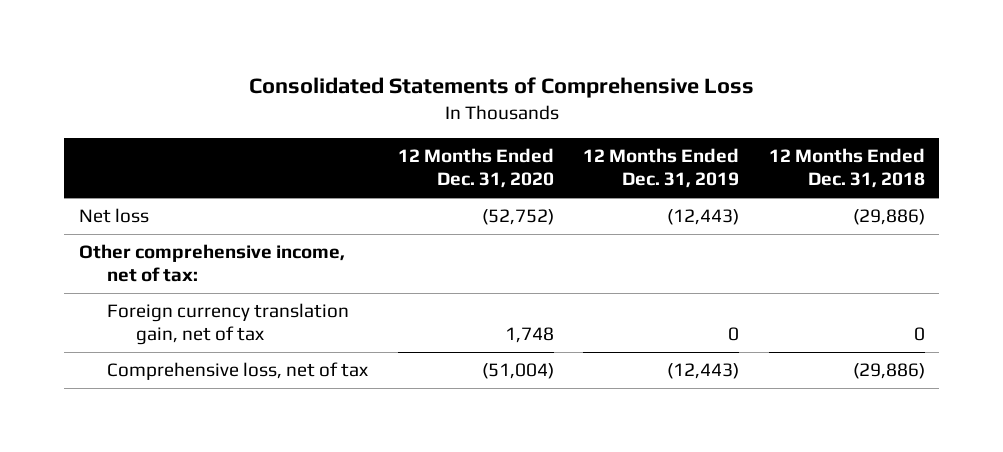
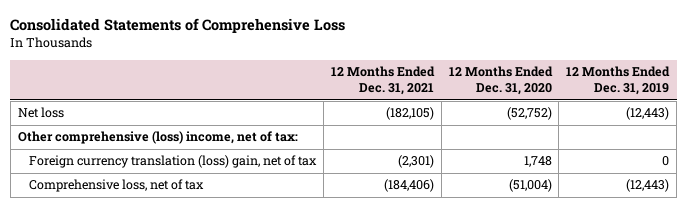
[768,148,925,189] 12 Months Ended Dec. 31, 2018 -> none
none -> [330,66,435,96] 12 Months Ended Dec. 31, 2021
[78,244,345,283] Other comprehensive income, net of tax: -> [17,131,298,145] Other comprehensive (loss) income, net of tax:
[107,303,350,346] Foreign currency translation gain, net of tax -> [28,155,317,169] Foreign currency translation (loss) gain, net of tax

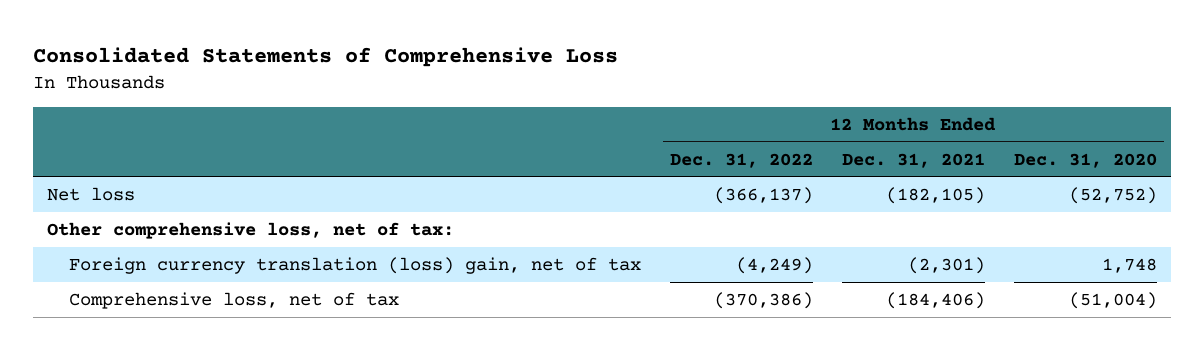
[566,66,671,96] 12 Months Ended Dec. 31, 2019 -> none
none -> [669,152,813,168] Dec. 31, 2022
[17,131,298,145] Other comprehensive (loss) income, net of tax: -> [46,221,454,239] Other comprehensive loss, net of tax:

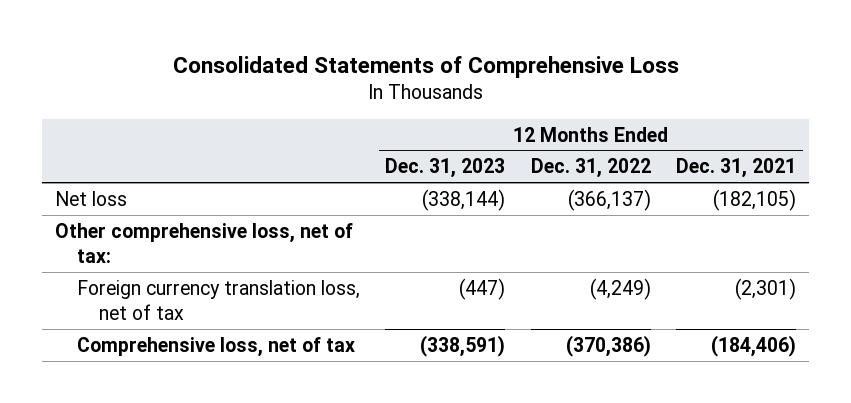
[1013,152,1157,168] Dec. 31, 2020 -> none
none -> [385,158,506,179] Dec. 31, 2023
[68,256,641,274] Foreign currency translation (loss) gain, net of tax -> [76,279,360,321] Foreign currency translation loss, net of tax

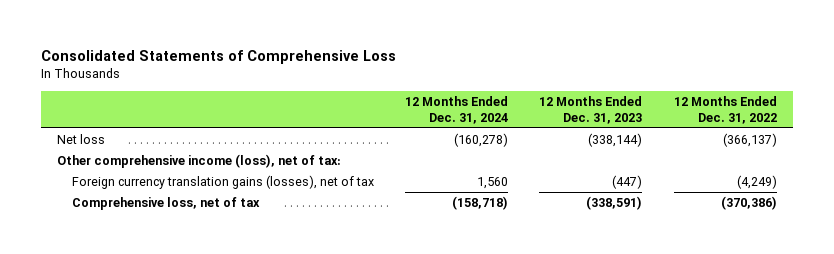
[676,158,797,179] Dec. 31, 2021 -> none
none -> [405,95,509,124] 12 Months Ended Dec. 31, 2024
[54,222,353,264] Other comprehensive loss, net of tax: -> [57,153,342,168] Other comprehensive income (loss), net of tax:
[76,279,360,321] Foreign currency translation loss, net of tax -> [71,174,374,189] Foreign currency translation gains (losses), net of tax

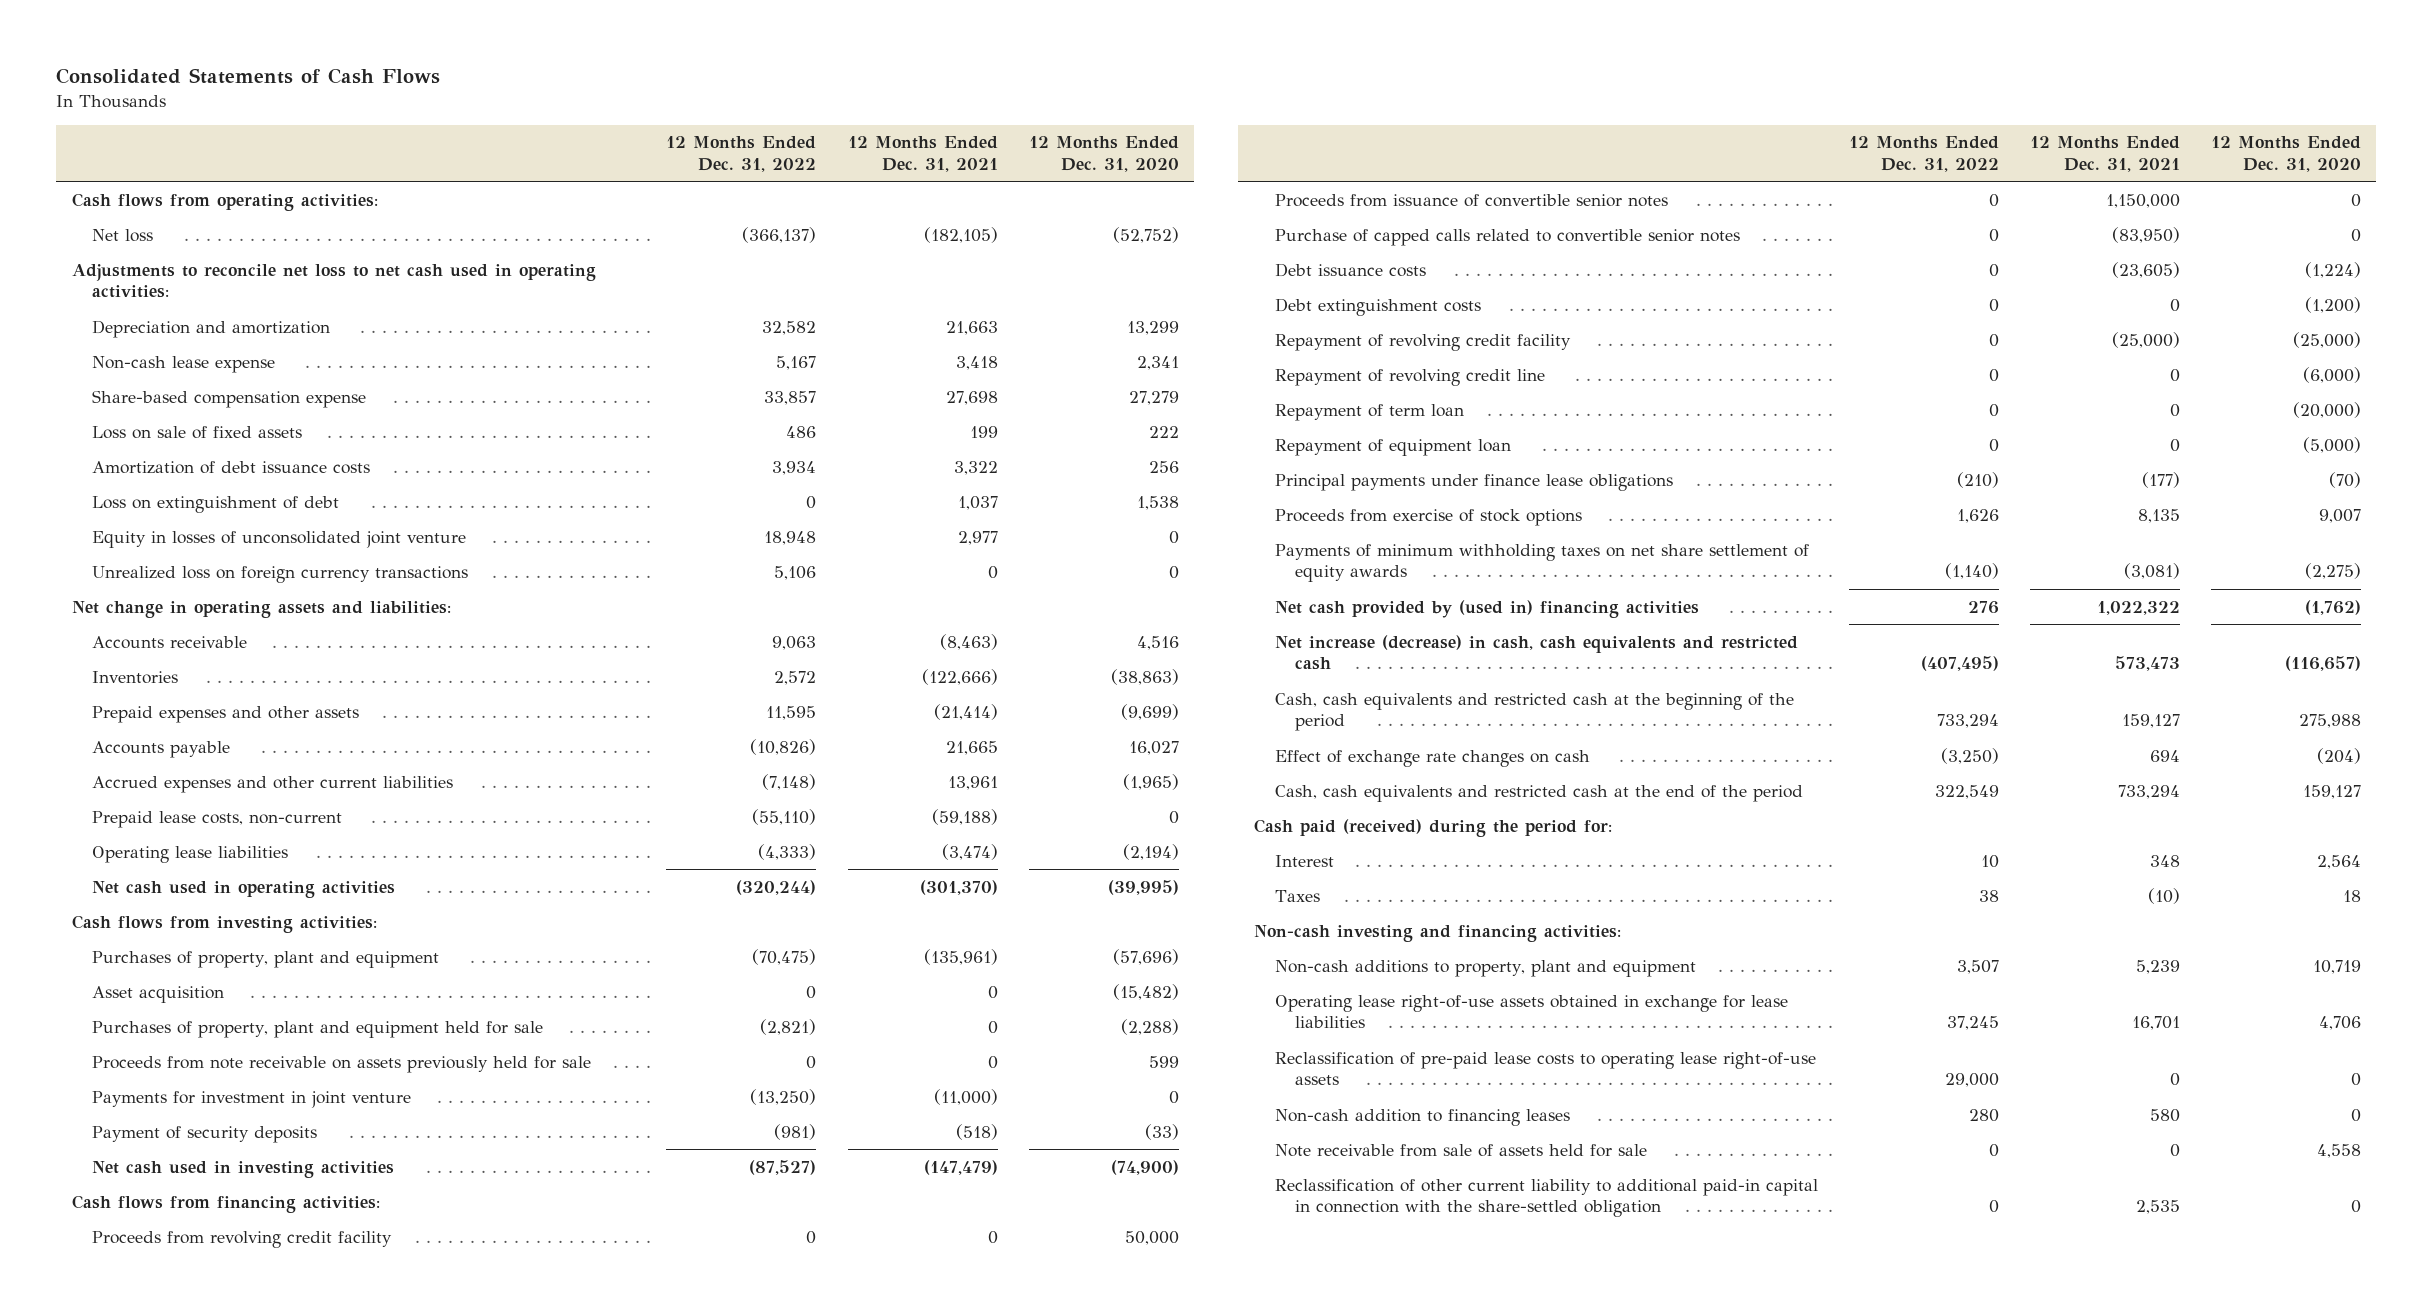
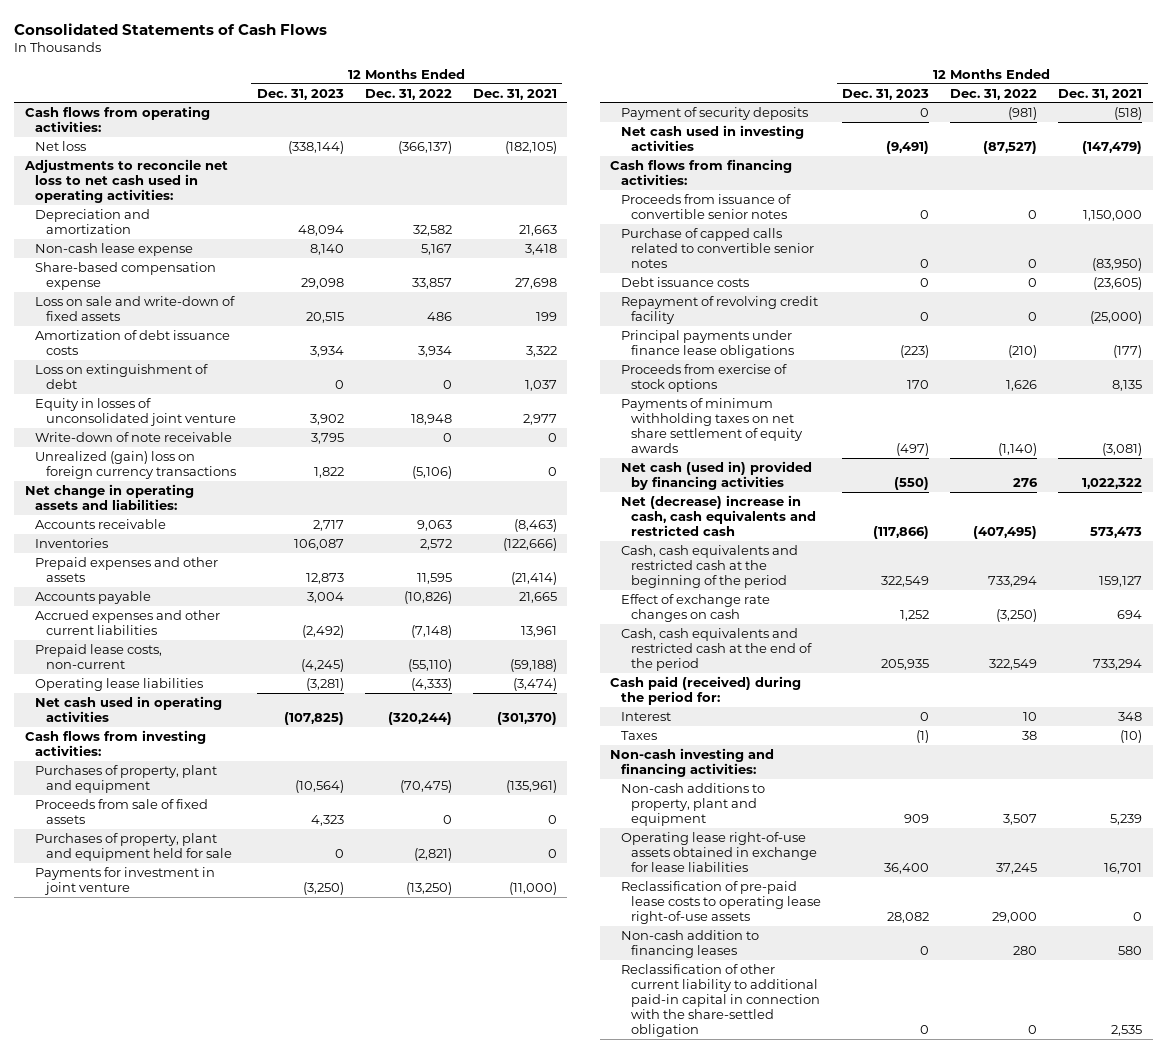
[1028,136,1179,172] 12 Months Ended Dec. 31, 2020 -> none
none -> [256,88,344,100] Dec. 31, 2023
[92,425,303,439] Loss on sale of fixed assets -> [35,295,236,321] Loss on sale and write-down of fixed assets
none -> [35,431,233,442] Write-down of note receivable
[92,565,469,583] Unrealized loss on foreign currency transactions -> [35,450,236,479] Unrealized (gain) loss on foreign currency transactions
[774,565,817,580] 5,106 -> [411,465,452,479] (5,106)
[92,985,225,1003] Asset acquisition -> none
none -> [35,798,209,824] Proceeds from sale of fixed assets
[92,1055,592,1073] Proceeds from note receivable on assets previously held for sale -> none
[92,1230,393,1248] Proceeds from revolving credit facility -> none
[1274,297,1481,316] Debt extinguishment costs -> none
[1274,368,1545,386] Repayment of revolving credit line -> none
[1274,403,1464,421] Repayment of term loan -> none
[1274,438,1511,456] Repayment of equipment loan -> none
[1274,599,1699,618] Net cash provided by (used in) financing activities -> [620,460,812,490] Net cash (used in) provided by financing activities
[1274,634,1798,671] Net increase (decrease) in cash, cash equivalents and restricted cash -> [620,494,816,536] Net (decrease) increase in cash, cash equivalents and restricted cash
[1274,1143,1647,1157] Note receivable from sale of assets held for sale -> none

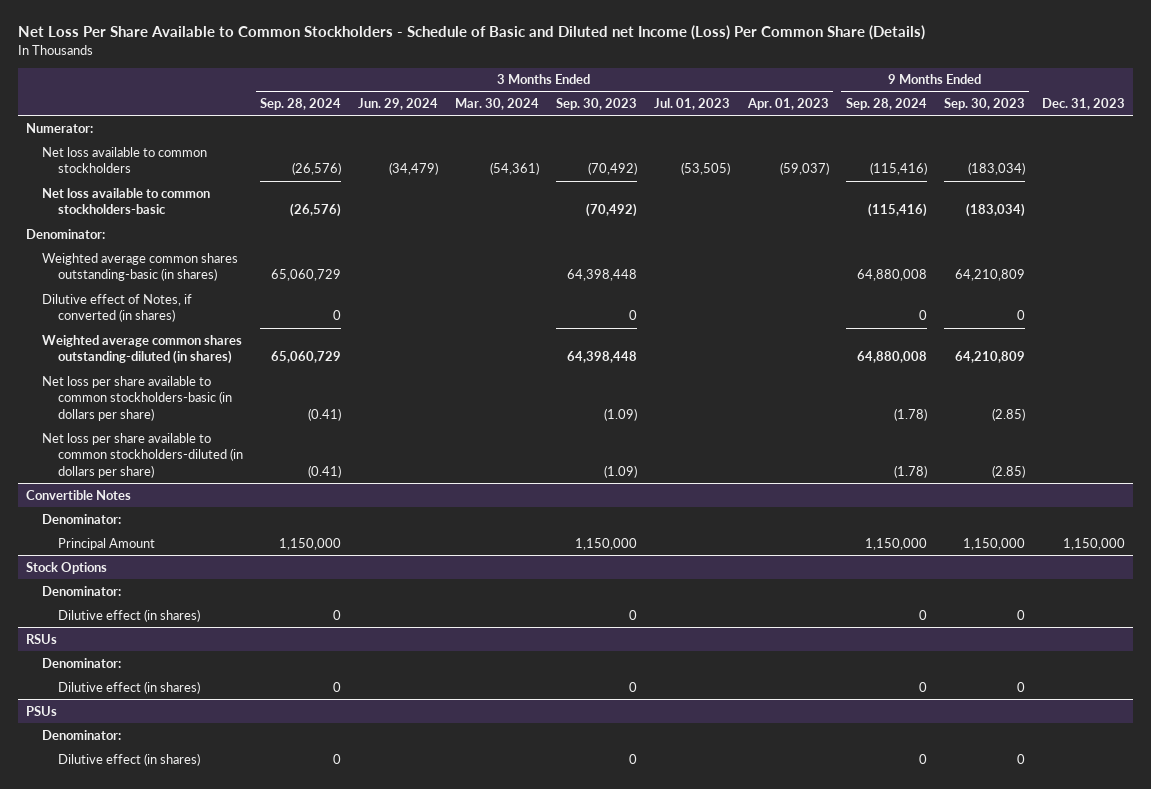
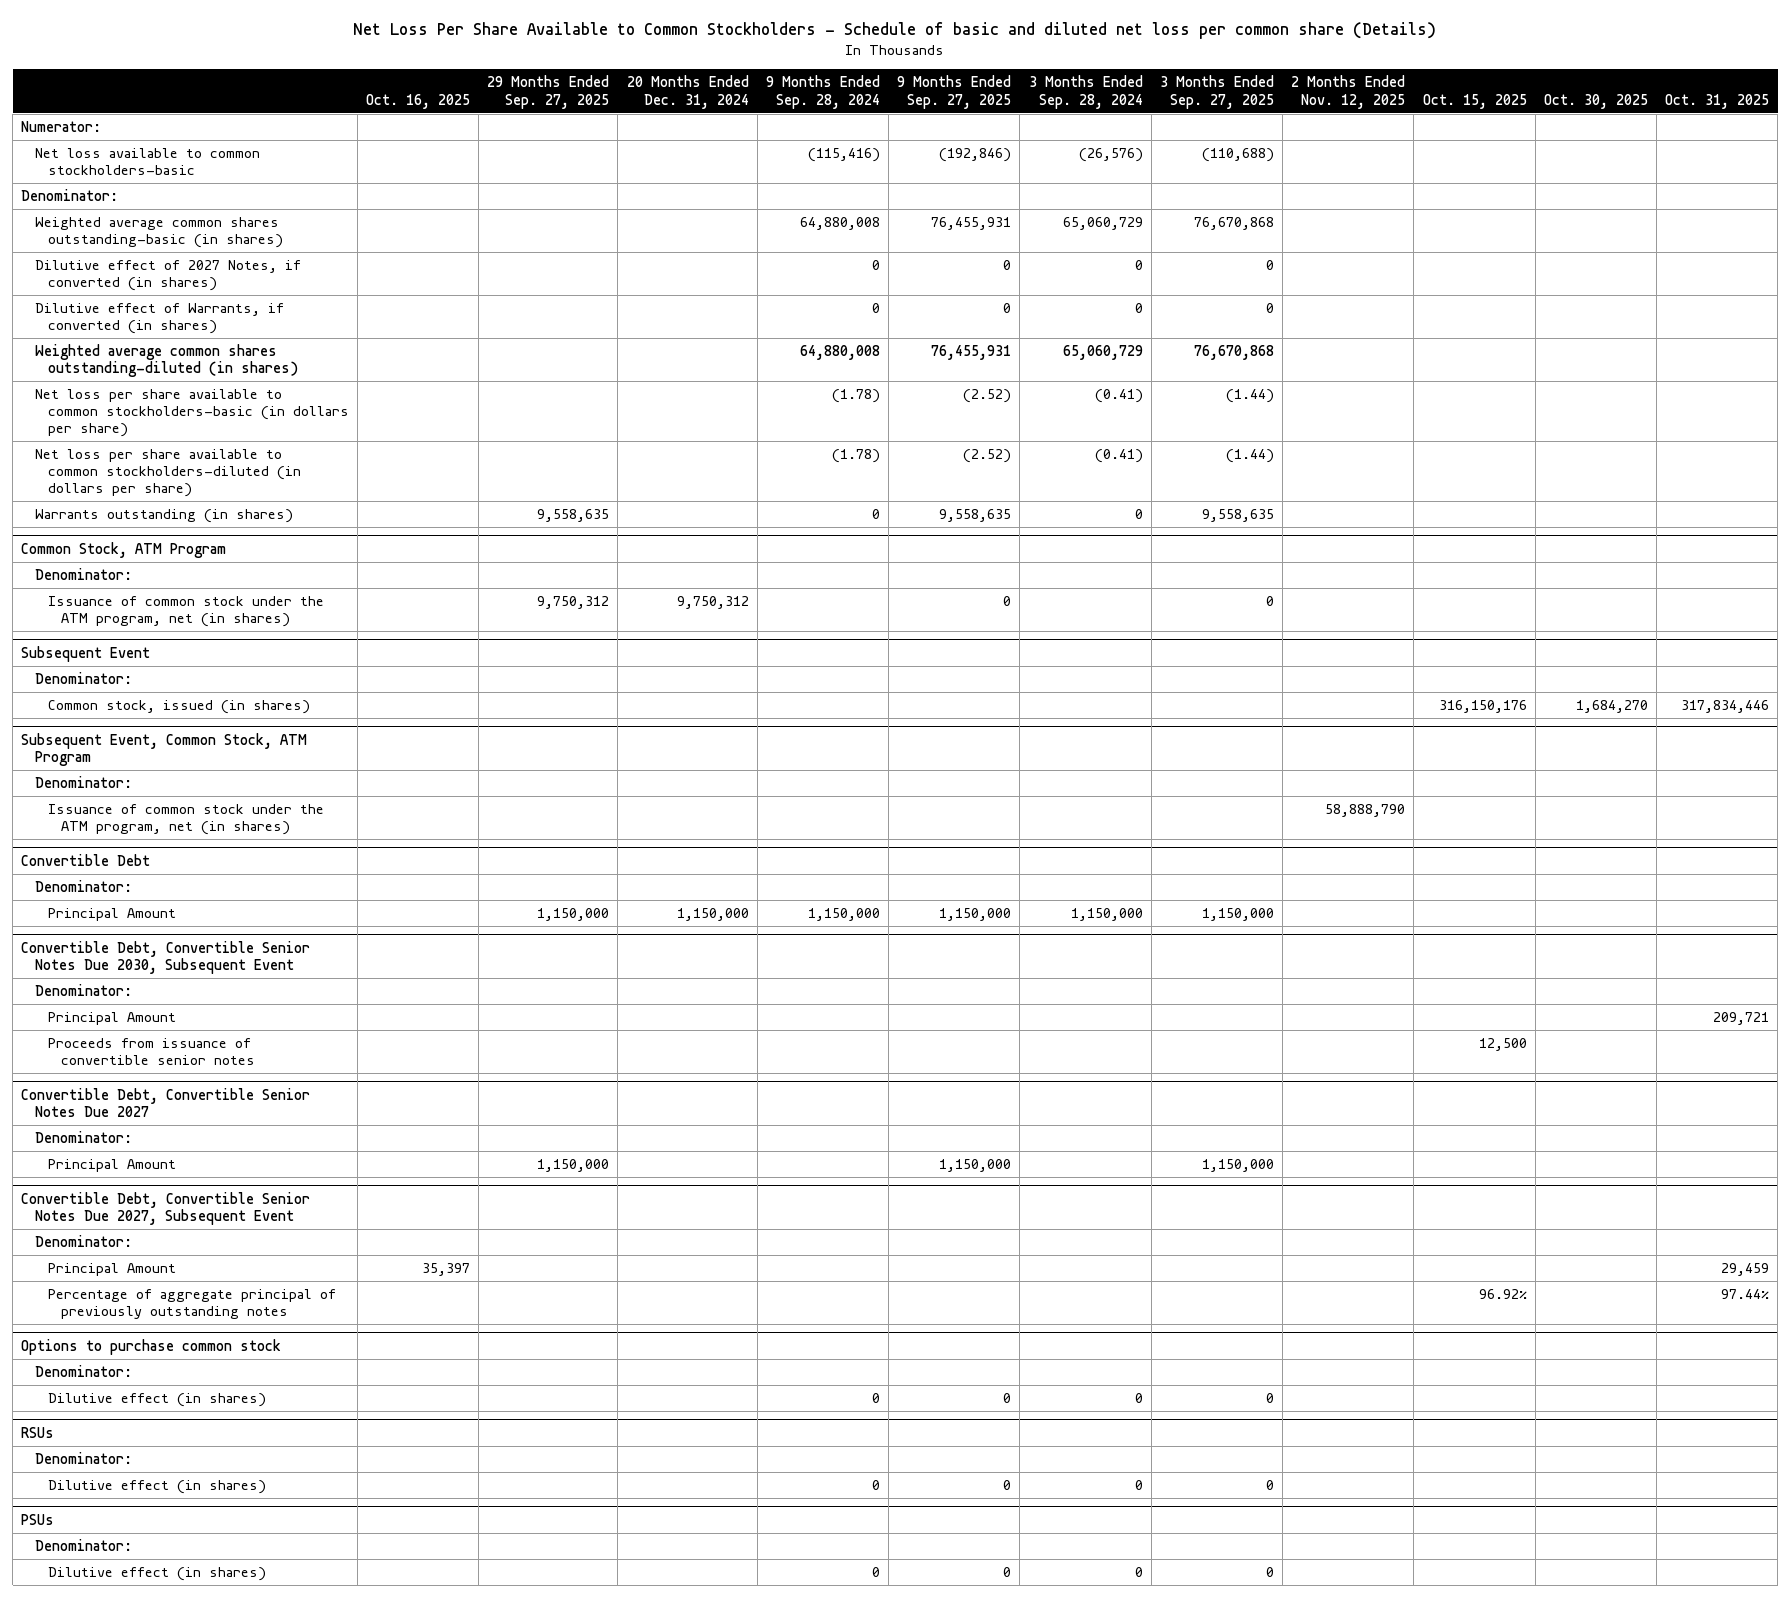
[17,25,925,41] Net Loss Per Share Available to Common Stockholders - Schedule of Basic and Diluted net Income (Loss) Per Common Share (Details) -> [353,22,1437,40] Net Loss Per Share Available to Common Stockholders - Schedule of basic and diluted net loss per common share (Details)
[358,98,439,111] Jun. 29, 2024 -> none
[455,98,540,111] Mar. 30, 2024 -> none
[556,98,638,111] Sep. 30, 2023 -> none
[654,98,731,111] Jul. 01, 2023 -> none
[746,98,829,111] Apr. 01, 2023 -> none
[943,98,1025,111] Sep. 30, 2023 -> none
[1041,98,1125,111] Dec. 31, 2023 -> none
none -> [366,93,471,109] Oct. 16, 2025
none -> [487,75,610,109] 29 Months Ended Sep. 27, 2025
none -> [626,75,749,109] 20 Months Ended Dec. 31, 2024
none -> [897,75,1012,109] 9 Months Ended Sep. 27, 2025
none -> [1159,75,1274,109] 3 Months Ended Sep. 27, 2025
none -> [1291,75,1406,109] 2 Months Ended Nov. 12, 2025
none -> [1422,93,1527,109] Oct. 15, 2025
none -> [1543,93,1648,109] Oct. 30, 2025
none -> [1665,93,1770,109] Oct. 31, 2025
[42,146,208,174] Net loss available to common stockholders -> none
[42,293,193,323] Dilutive effect of Notes, if converted (in shares) -> [34,260,301,292] Dilutive effect of 2027 Notes, if converted (in shares)
none -> [34,303,284,335] Dilutive effect of Warrants, if converted (in shares)
[26,489,132,500] Convertible Notes -> none
none -> [34,509,293,524] Warrants outstanding (in shares)
none -> [21,541,227,558] Common Stock, ATM Program
none -> [47,596,324,628] Issuance of common stock under the ATM program, net (in shares)
none -> [21,645,151,662] Subsequent Event
none -> [34,672,132,685] Denominator:
none -> [47,700,310,715] Common stock, issued (in shares)
none -> [21,732,308,766] Subsequent Event, Common Stock, ATM Program
none -> [34,776,132,789] Denominator:
none -> [47,804,324,836] Issuance of common stock under the ATM program, net (in shares)
none -> [21,853,151,866] Convertible Debt
none -> [34,880,132,893] Denominator:
[26,561,108,574] Stock Options -> none
none -> [21,940,311,974] Convertible Debt, Convertible Senior Notes Due 2030, Subsequent Event
none -> [47,1012,176,1026] Principal Amount
none -> [47,1038,255,1066] Proceeds from issuance of convertible senior notes
none -> [21,1087,311,1117] Convertible Debt, Convertible Senior Notes Due 2027
none -> [34,1131,132,1144] Denominator:
none -> [47,1159,176,1173] Principal Amount
none -> [21,1191,311,1225] Convertible Debt, Convertible Senior Notes Due 2027, Subsequent Event
none -> [34,1235,132,1248] Denominator:
none -> [47,1263,176,1277] Principal Amount
none -> [47,1289,336,1320] Percentage of aggregate principal of previously outstanding notes
none -> [21,1338,282,1355] Options to purchase common stock
none -> [34,1365,132,1378] Denominator:

